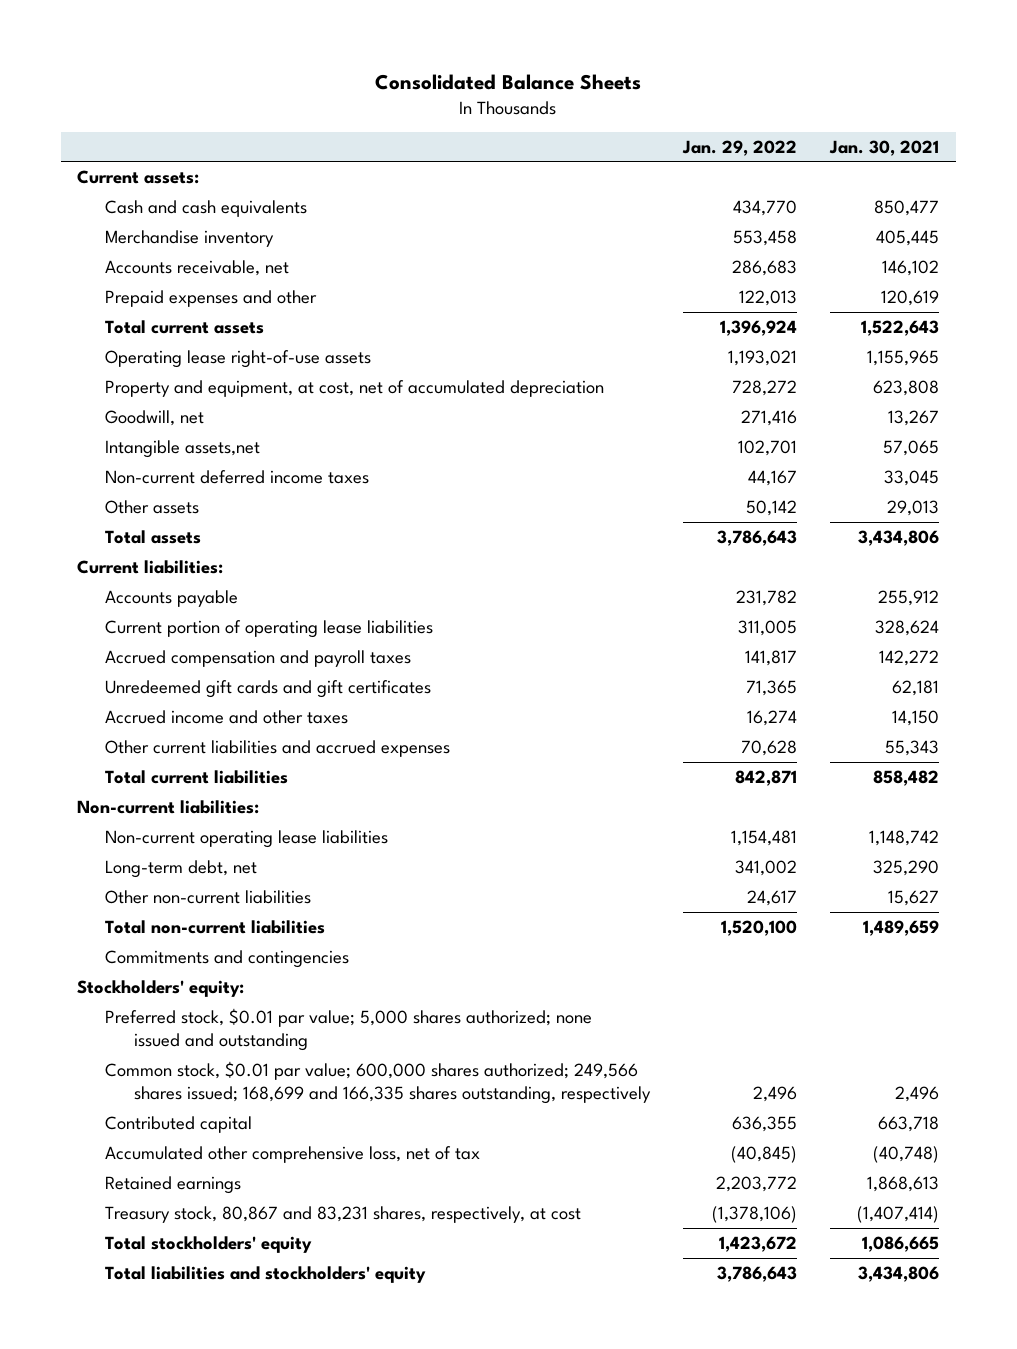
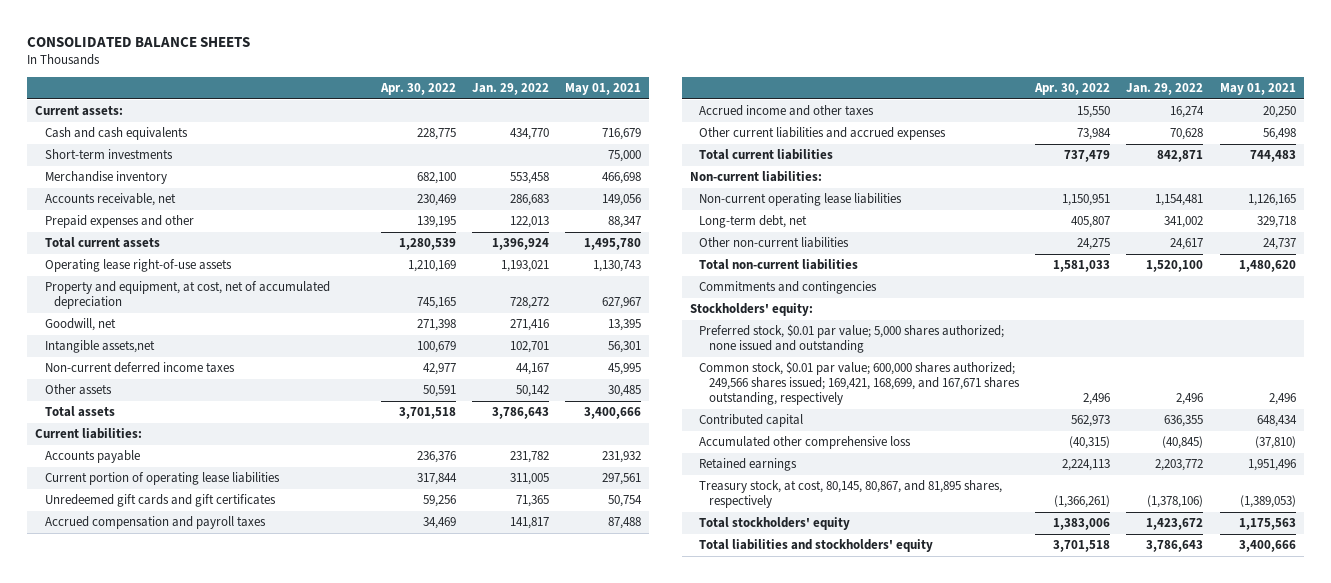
[375,73,642,90] Consolidated Balance Sheets -> [27,37,251,48] CONSOLIDATED BALANCE SHEETS
[829,139,940,156] Jan. 30, 2021 -> none
none -> [379,83,456,96] Apr. 30, 2022
none -> [565,83,642,96] May 01, 2021
none -> [44,149,173,160] Short-term investments
[105,649,412,667] Accrued compensation and payroll taxes -> [44,516,266,530] Accrued compensation and payroll taxes
[105,1060,651,1105] Common stock, $0.01 par value; 600,000 shares authorized; 249,566 shares issued; 168,699 and 166,335 shares outstanding, respectively -> [699,361,1020,406] Common stock, $0.01 par value; 600,000 shares authorized; 249,566 shares issued; 169,421, 168,699, and 167,671 shares outstanding, respectively
[105,1145,481,1163] Accumulated other comprehensive loss, net of tax -> [699,436,912,450] Accumulated other comprehensive loss
[105,1205,582,1223] Treasury stock, 80,867 and 83,231 shares, respectively, at cost -> [699,480,1003,509] Treasury stock, at cost, 80,145, 80,867, and 81,895 shares, respectively

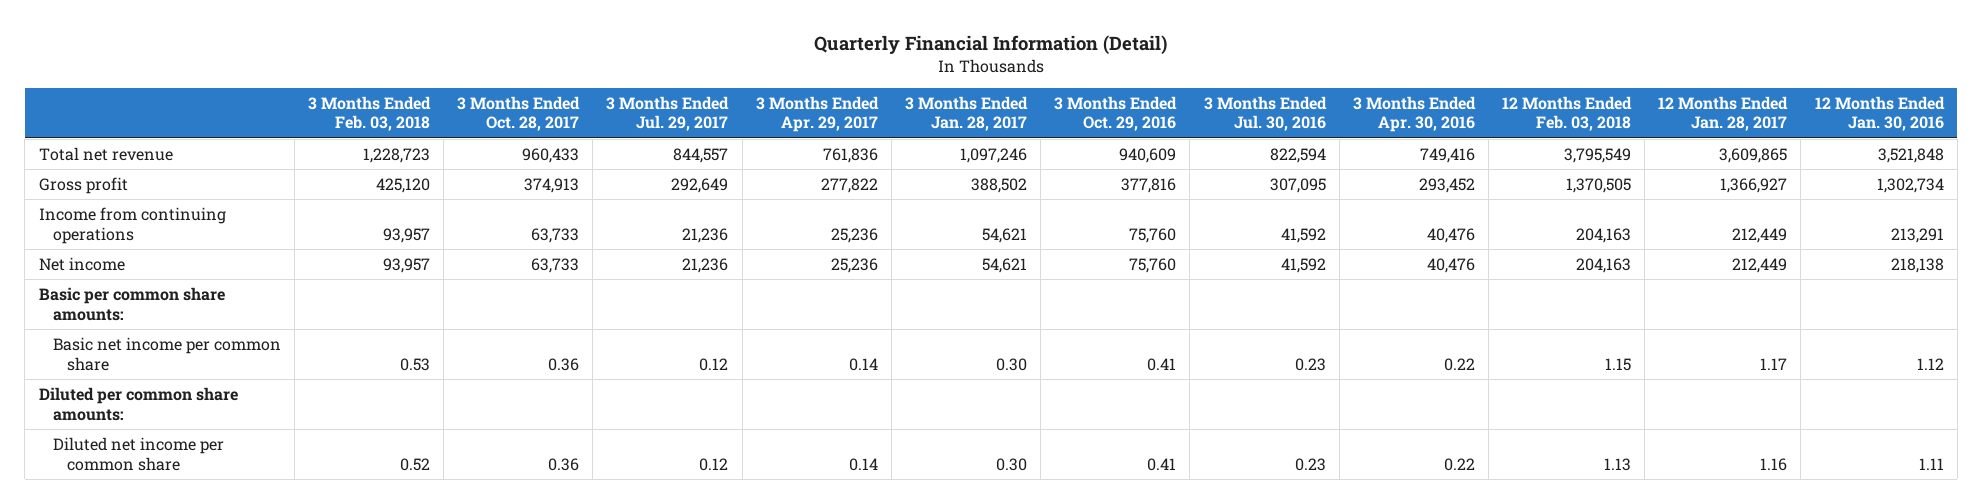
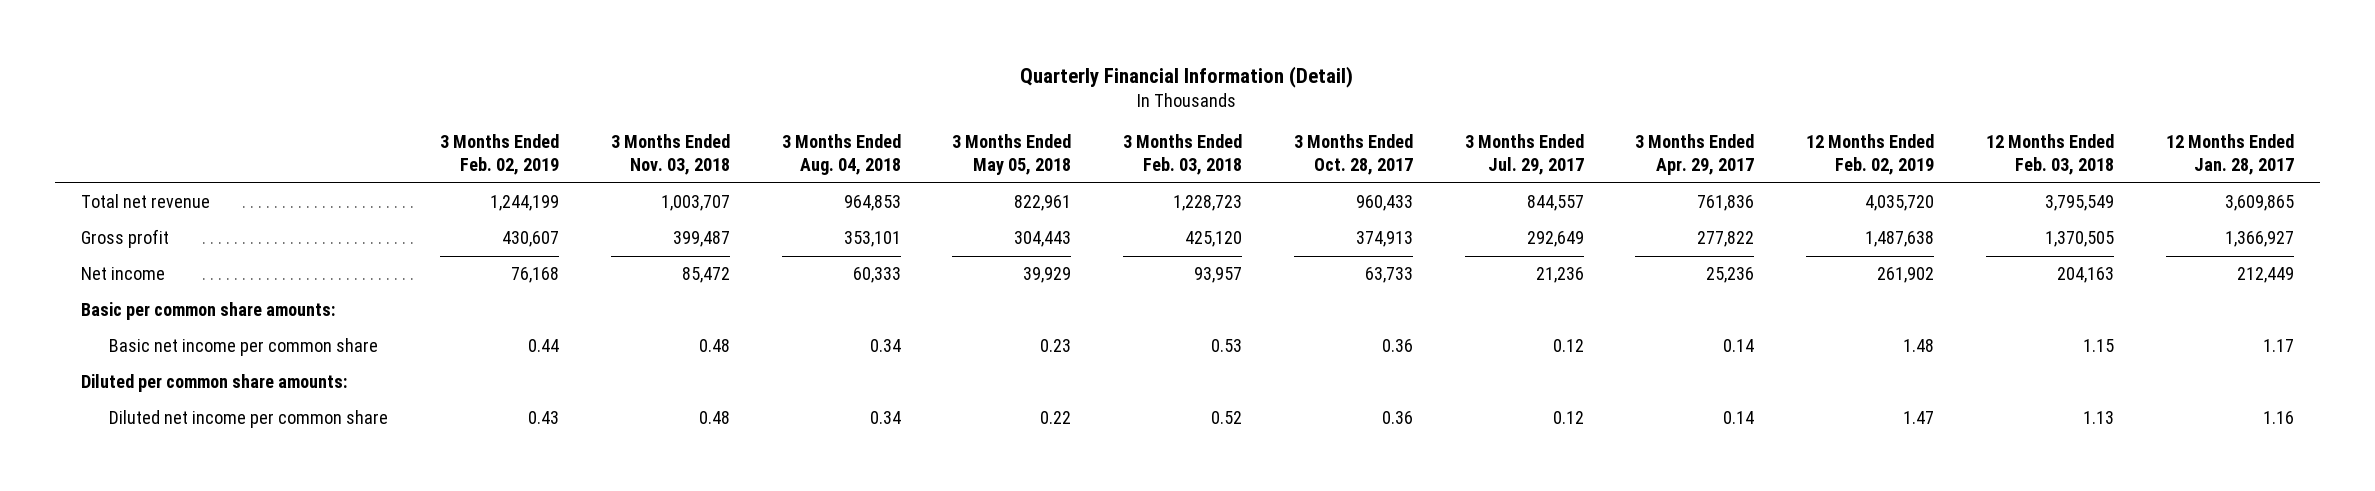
[904,95,1028,132] 3 Months Ended Jan. 28, 2017 -> none
[1054,95,1178,132] 3 Months Ended Oct. 29, 2016 -> none
[1203,95,1327,132] 3 Months Ended Jul. 30, 2016 -> none
[1352,95,1476,133] 3 Months Ended Apr. 30, 2016 -> none
[1814,95,1945,132] 12 Months Ended Jan. 30, 2016 -> none
none -> [440,134,560,176] 3 Months Ended Feb. 02, 2019
none -> [610,134,730,176] 3 Months Ended Nov. 03, 2018
none -> [781,134,901,176] 3 Months Ended Aug. 04, 2018
none -> [952,134,1072,176] 3 Months Ended May 05, 2018
none -> [1806,134,1935,176] 12 Months Ended Feb. 02, 2019
[38,206,226,244] Income from continuing operations -> none

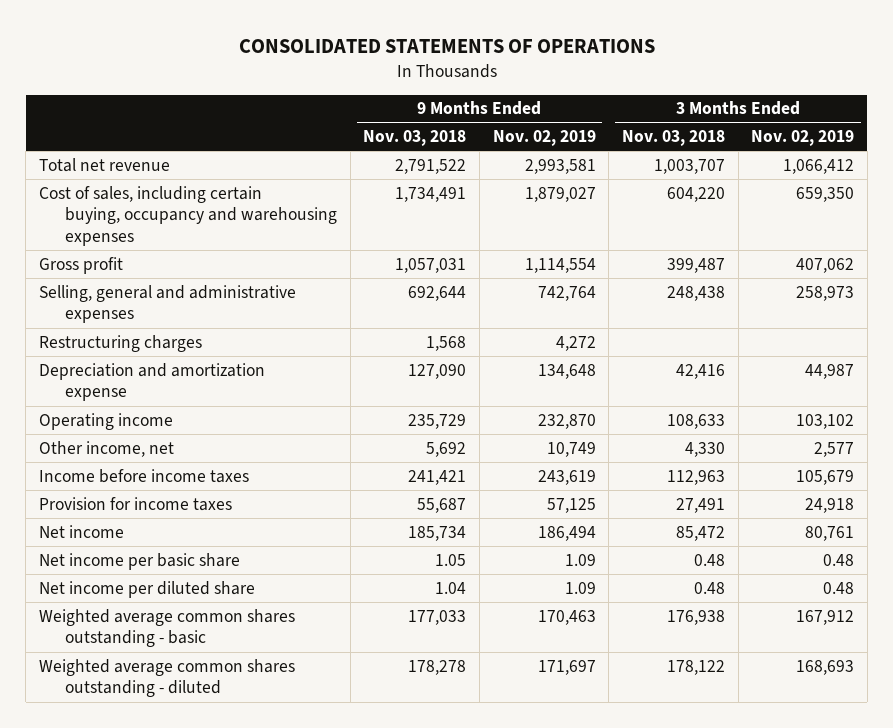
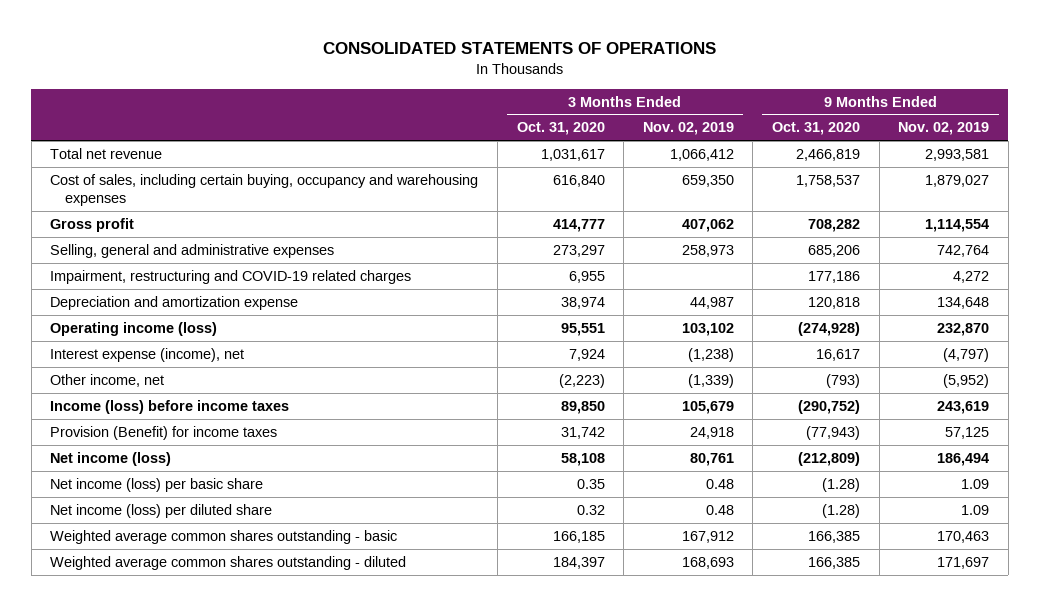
[363,130,467,147] Nov. 03, 2018 -> none
[621,130,725,147] Nov. 03, 2018 -> none
none -> [516,122,605,136] Oct. 31, 2020
none -> [772,122,861,136] Oct. 31, 2020
[38,334,202,352] Restructuring charges -> [50,269,412,284] Impairment, restructuring and COVID-19 related charges
[38,412,173,430] Operating income -> [50,321,218,336] Operating income (loss)
none -> [50,347,245,362] Interest expense (income), net
[546,441,596,457] 10,749 -> [943,373,990,388] (5,952)
[814,441,855,457] 2,577 -> [687,373,734,388] (1,339)
[38,468,249,483] Income before income taxes -> [50,399,290,414] Income (loss) before income taxes
[38,496,232,511] Provision for income taxes -> [50,425,278,440] Provision (Benefit) for income taxes
[38,524,124,538] Net income -> [50,451,172,466] Net income (loss)
[38,552,240,570] Net income per basic share -> [50,477,264,492] Net income (loss) per basic share
[38,580,255,598] Net income per diluted share -> [50,503,273,518] Net income (loss) per diluted share

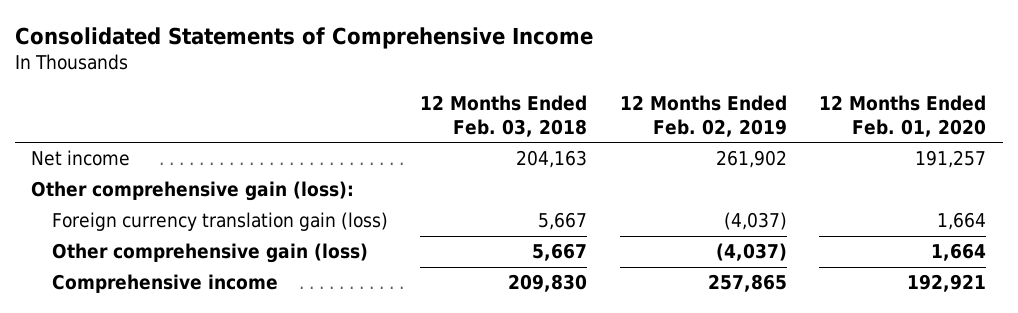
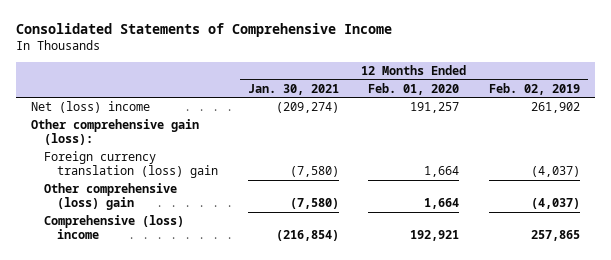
[420,94,588,137] 12 Months Ended Feb. 03, 2018 -> none
none -> [247,83,339,95] Jan. 30, 2021
[31,150,131,167] Net income -> [30,101,150,114] Net (loss) income
[51,212,388,232] Foreign currency translation gain (loss) -> [43,151,218,179] Foreign currency translation (loss) gain
[51,243,368,264] Other comprehensive gain (loss) -> [43,183,177,211] Other comprehensive (loss) gain
[51,274,278,294] Comprehensive income -> [43,215,184,240] Comprehensive (loss) income

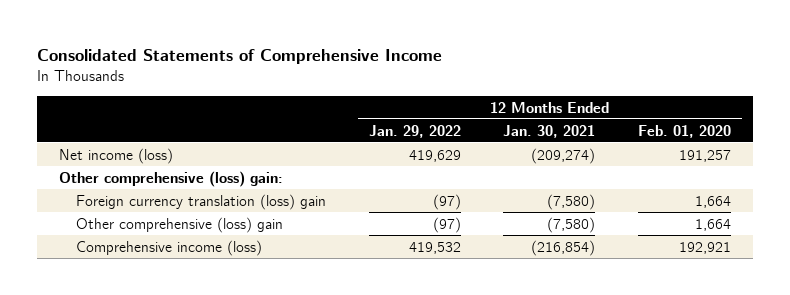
[489,82,581,95] Feb. 02, 2019 -> none
none -> [368,124,461,138] Jan. 29, 2022
[30,101,150,114] Net (loss) income -> [58,147,173,164] Net income (loss)
[30,119,199,146] Other comprehensive gain (loss): -> [58,170,283,187] Other comprehensive (loss) gain:
[43,215,184,240] Comprehensive (loss) income -> [75,239,262,256] Comprehensive income (loss)

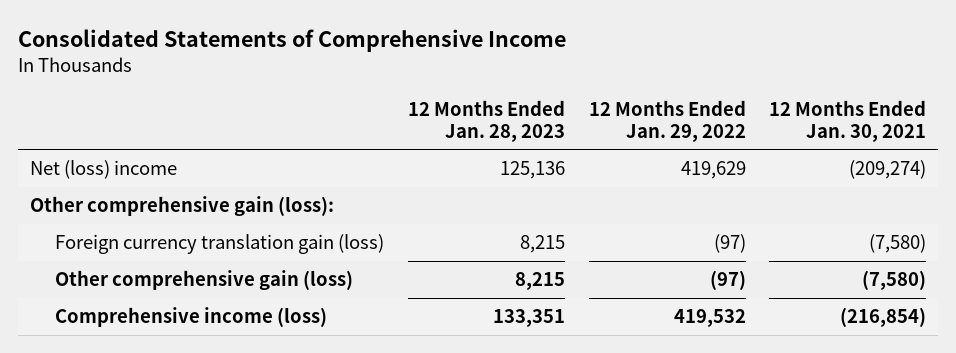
[638,124,732,138] Feb. 01, 2020 -> none
none -> [407,100,565,142] 12 Months Ended Jan. 28, 2023
[58,147,173,164] Net income (loss) -> [29,160,177,180] Net (loss) income
[58,170,283,187] Other comprehensive (loss) gain: -> [29,196,334,217] Other comprehensive gain (loss):
[75,193,326,210] Foreign currency translation (loss) gain -> [55,234,385,255] Foreign currency translation gain (loss)
[75,216,283,233] Other comprehensive (loss) gain -> [55,270,354,291] Other comprehensive gain (loss)

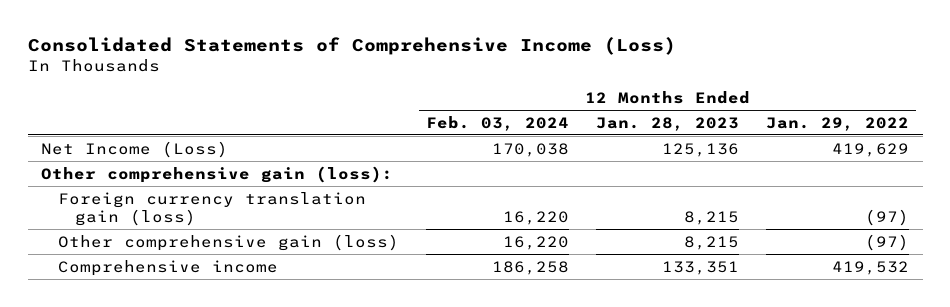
[17,28,566,52] Consolidated Statements of Comprehensive Income -> [27,36,676,55] Consolidated Statements of Comprehensive Income (Loss)
[769,100,927,142] 12 Months Ended Jan. 30, 2021 -> none
none -> [426,115,570,131] Feb. 03, 2024
[29,160,177,180] Net (loss) income -> [41,140,229,158] Net Income (Loss)
[55,307,328,328] Comprehensive income (loss) -> [58,259,279,276] Comprehensive income

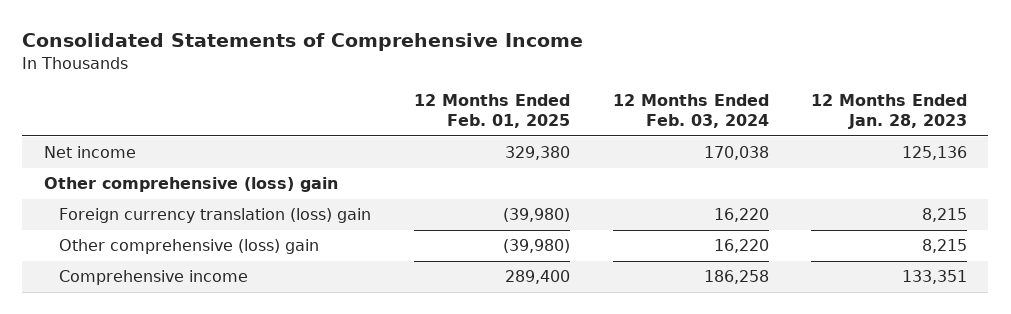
[27,36,676,55] Consolidated Statements of Comprehensive Income (Loss) -> [22,33,584,52] Consolidated Statements of Comprehensive Income
[766,116,910,131] Jan. 29, 2022 -> none
none -> [414,94,571,129] 12 Months Ended Feb. 01, 2025
[41,140,229,158] Net Income (Loss) -> [43,146,136,159] Net income
[41,165,394,183] Other comprehensive gain (loss): -> [43,177,338,193] Other comprehensive (loss) gain
[58,191,367,226] Foreign currency translation gain (loss) -> [59,208,372,224] Foreign currency translation (loss) gain
[58,233,400,251] Other comprehensive gain (loss) -> [59,239,320,255] Other comprehensive (loss) gain

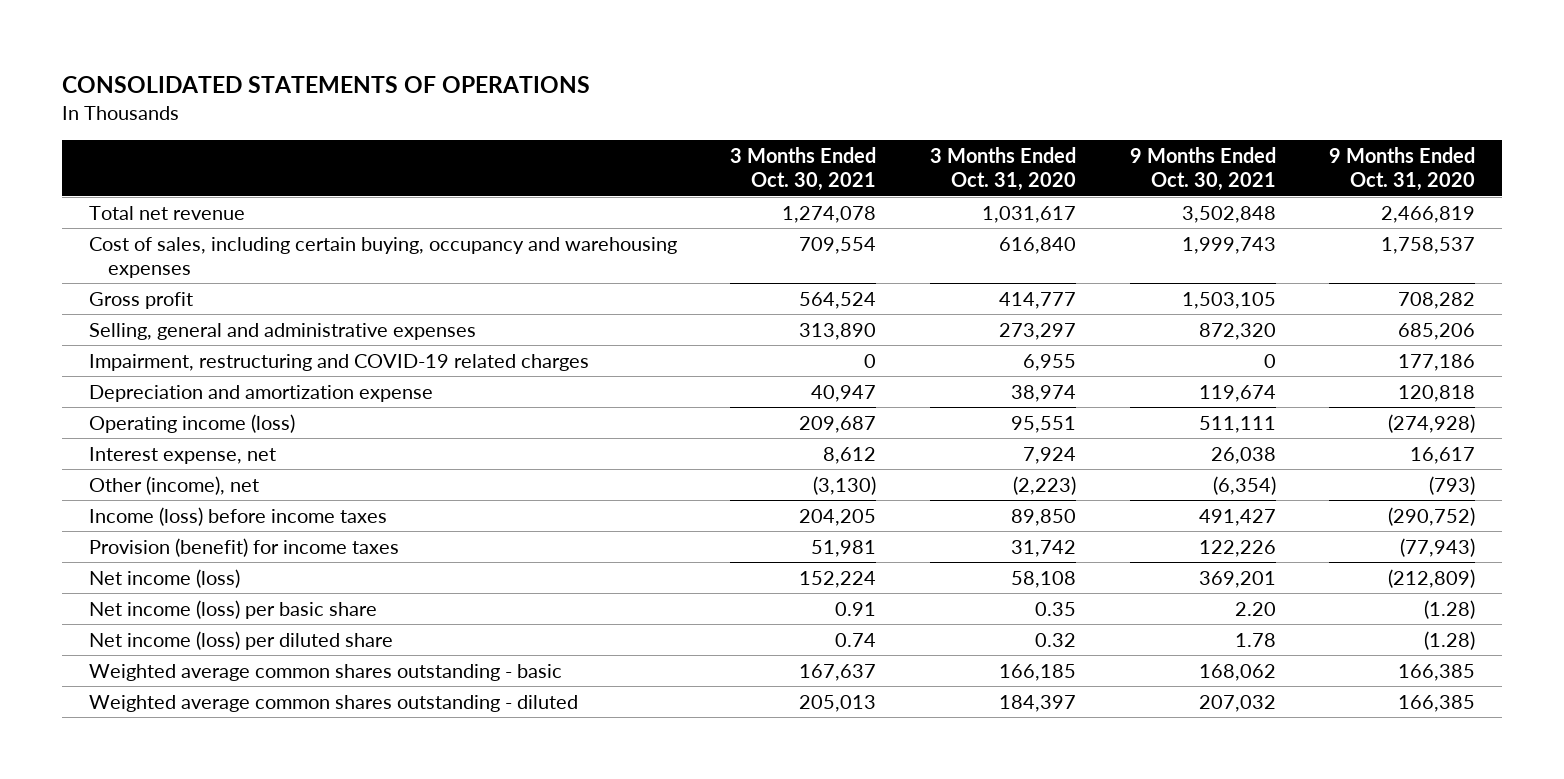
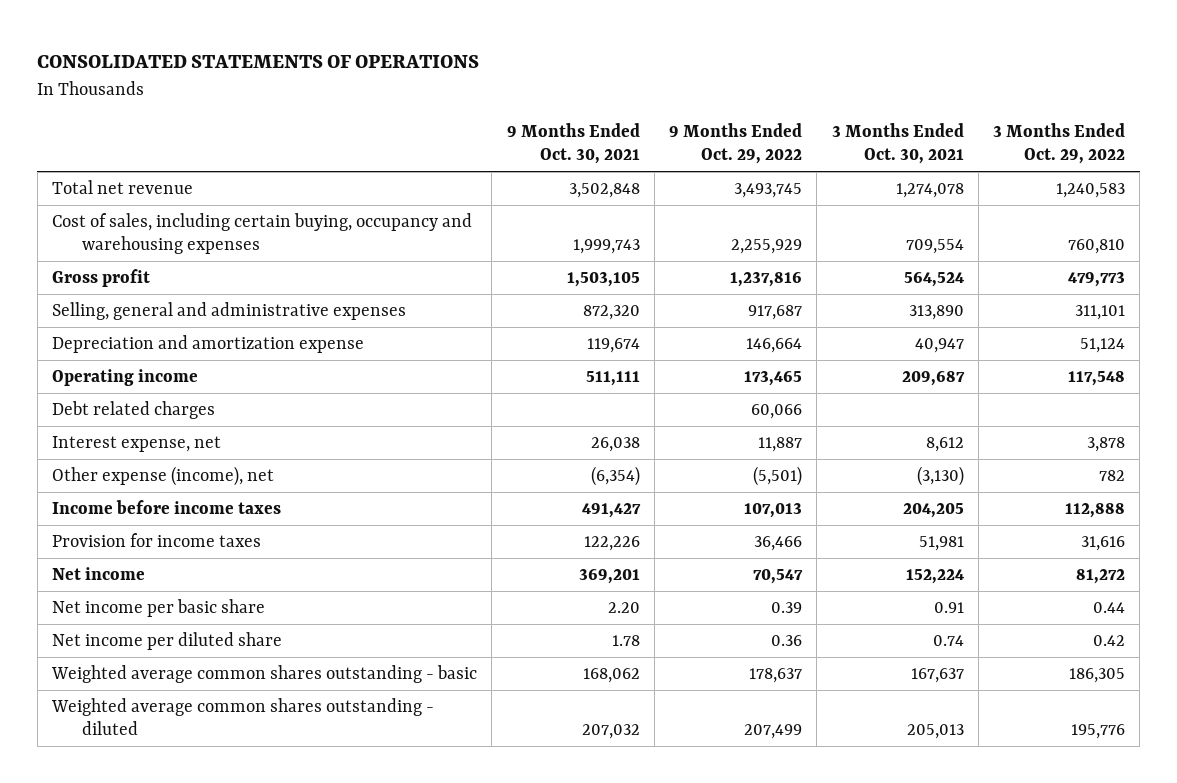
[930,147,1077,192] 3 Months Ended Oct. 31, 2020 -> none
[1329,147,1476,192] 9 Months Ended Oct. 31, 2020 -> none
none -> [669,123,803,165] 9 Months Ended Oct. 29, 2022
none -> [992,123,1125,165] 3 Months Ended Oct. 29, 2022
[88,353,589,371] Impairment, restructuring and COVID-19 related charges -> none
[88,413,295,433] Operating income (loss) -> [52,369,199,387] Operating income
none -> [52,401,216,420] Debt related charges
[88,475,259,495] Other (income), net -> [52,466,275,487] Other expense (income), net
[88,506,387,526] Income (loss) before income taxes -> [52,500,282,515] Income before income taxes
[88,537,399,557] Provision (benefit) for income taxes -> [52,533,262,548] Provision for income taxes
[88,568,240,588] Net income (loss) -> [52,567,146,581] Net income
[88,599,377,619] Net income (loss) per basic share -> [52,599,266,618] Net income per basic share
[88,630,393,650] Net income (loss) per diluted share -> [52,632,283,651] Net income per diluted share

